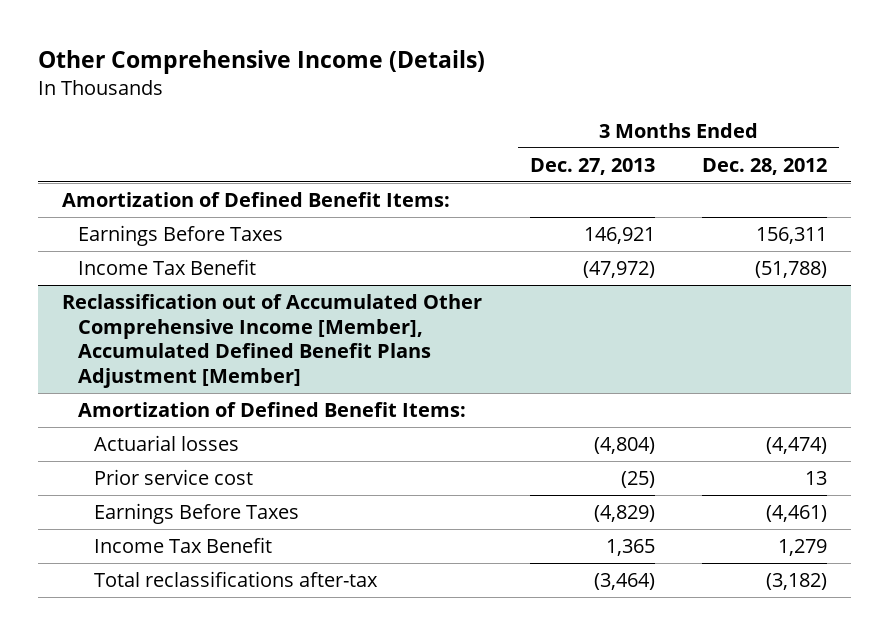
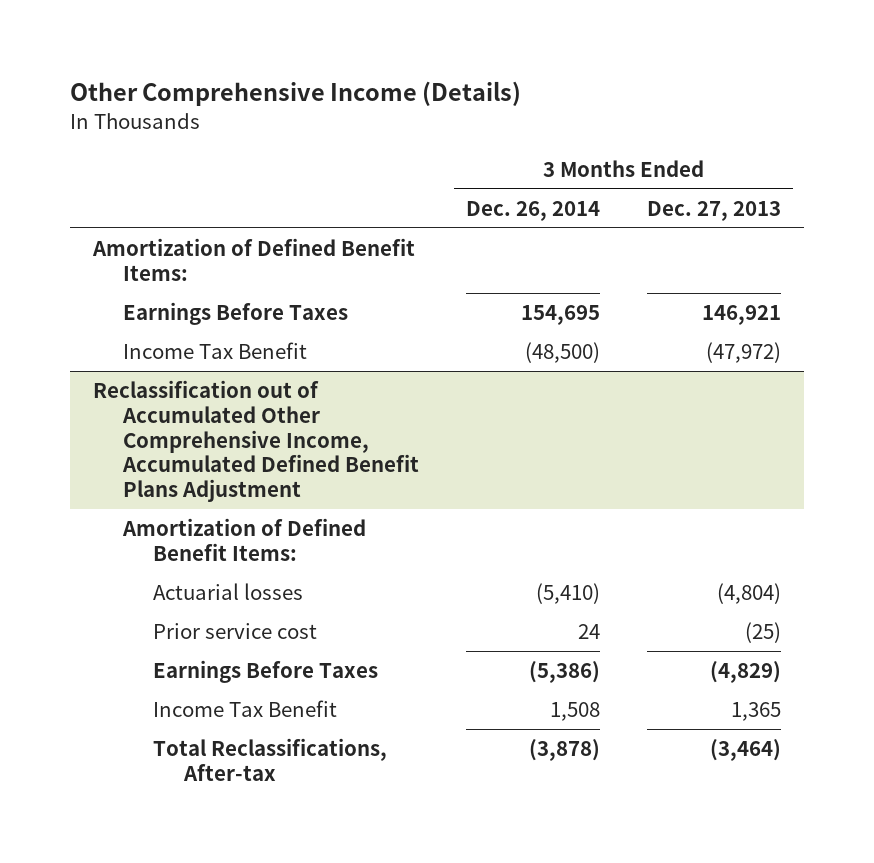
[702,157,828,175] Dec. 28, 2012 -> none
none -> [466,200,601,221] Dec. 26, 2014
[62,293,483,389] Reclassification out of Accumulated Other Comprehensive Income [Member], Accumulated Defined Benefit Plans Adjustment [Member] -> [93,380,420,502] Reclassification out of Accumulated Other Comprehensive Income, Accumulated Defined Benefit Plans Adjustment
[93,570,378,587] Total reclassifications after-tax -> [153,738,388,781] Total Reclassifications, After-tax

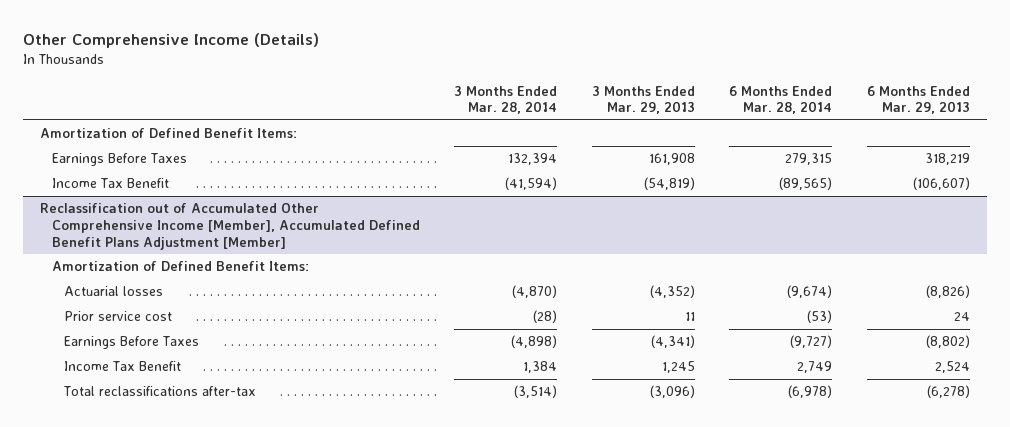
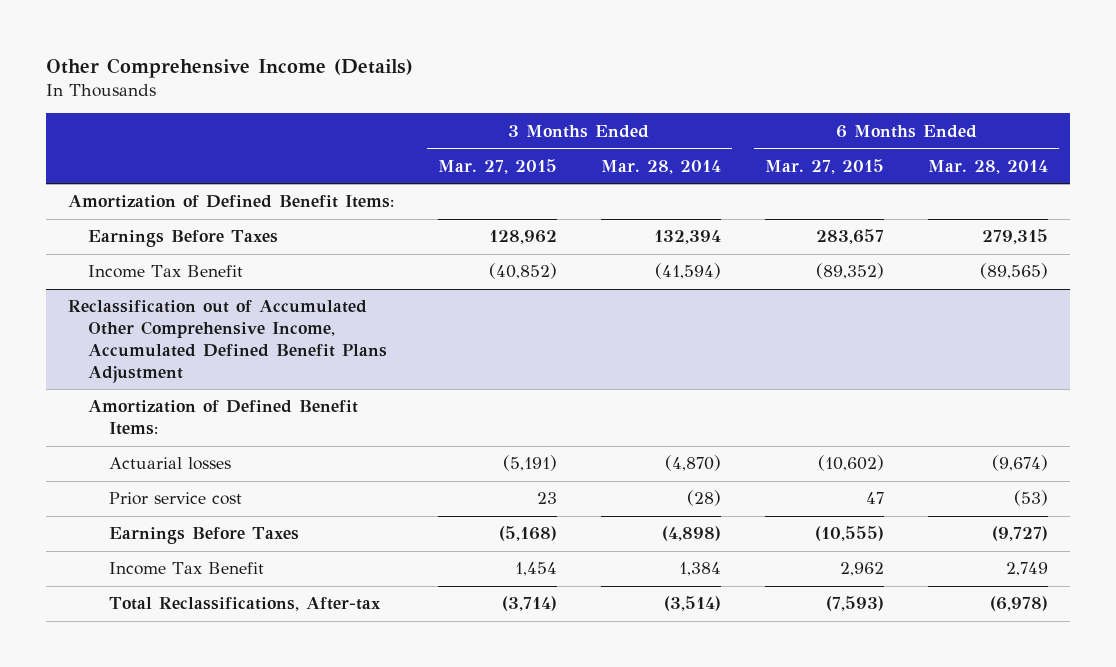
[591,85,695,115] 3 Months Ended Mar. 29, 2013 -> none
[866,85,970,115] 6 Months Ended Mar. 29, 2013 -> none
none -> [437,158,557,174] Mar. 27, 2015
none -> [765,158,885,174] Mar. 27, 2015
[40,203,421,250] Reclassification out of Accumulated Other Comprehensive Income [Member], Accumulated Defined Benefit Plans Adjustment [Member] -> [67,300,388,383] Reclassification out of Accumulated Other Comprehensive Income, Accumulated Defined Benefit Plans Adjustment
[63,386,257,397] Total reclassifications after-tax -> [108,597,381,612] Total Reclassifications, After-tax

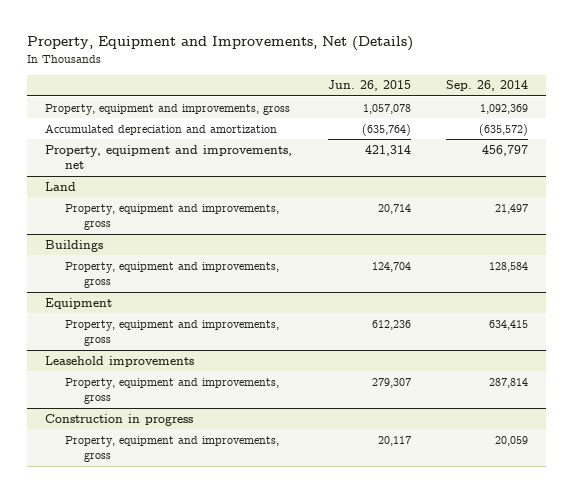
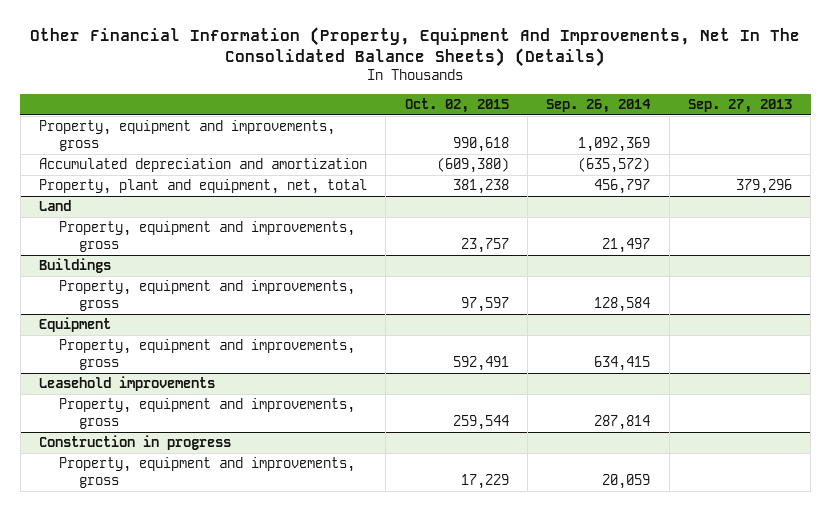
[27,36,414,52] Property, Equipment and Improvements, Net (Details) -> [30,27,801,67] Other Financial Information (Property, Equipment And Improvements, Net In The Consolidated Balance Sheets) (Details)
[327,80,411,92] Jun. 26, 2015 -> none
none -> [404,97,509,113] Oct. 02, 2015
none -> [687,98,792,113] Sep. 27, 2013
[45,144,293,170] Property, equipment and improvements, net -> [39,179,368,195] Property, plant and equipment, net, total

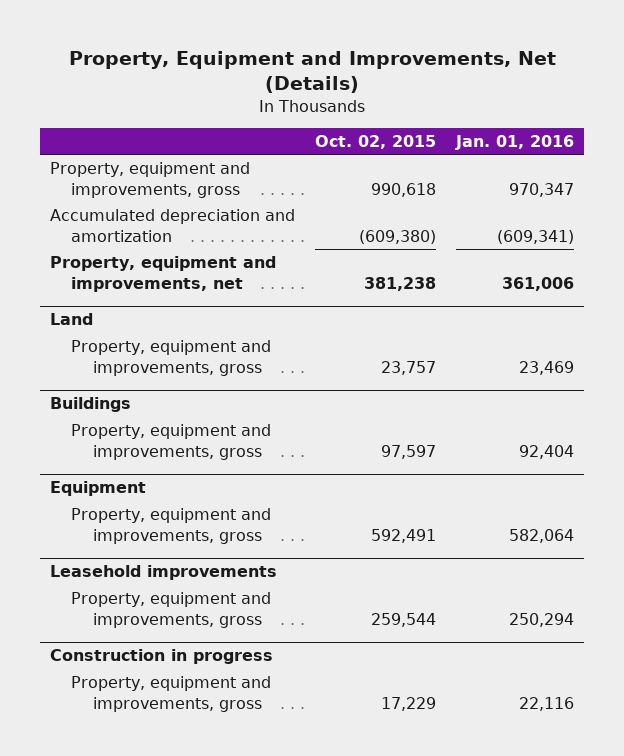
[30,27,801,67] Other Financial Information (Property, Equipment And Improvements, Net In The Consolidated Balance Sheets) (Details) -> [68,51,556,94] Property, Equipment and Improvements, Net (Details)
[546,98,652,113] Sep. 26, 2014 -> none
[687,98,792,113] Sep. 27, 2013 -> none
none -> [454,135,574,151] Jan. 01, 2016
[39,179,368,195] Property, plant and equipment, net, total -> [49,255,276,292] Property, equipment and improvements, net

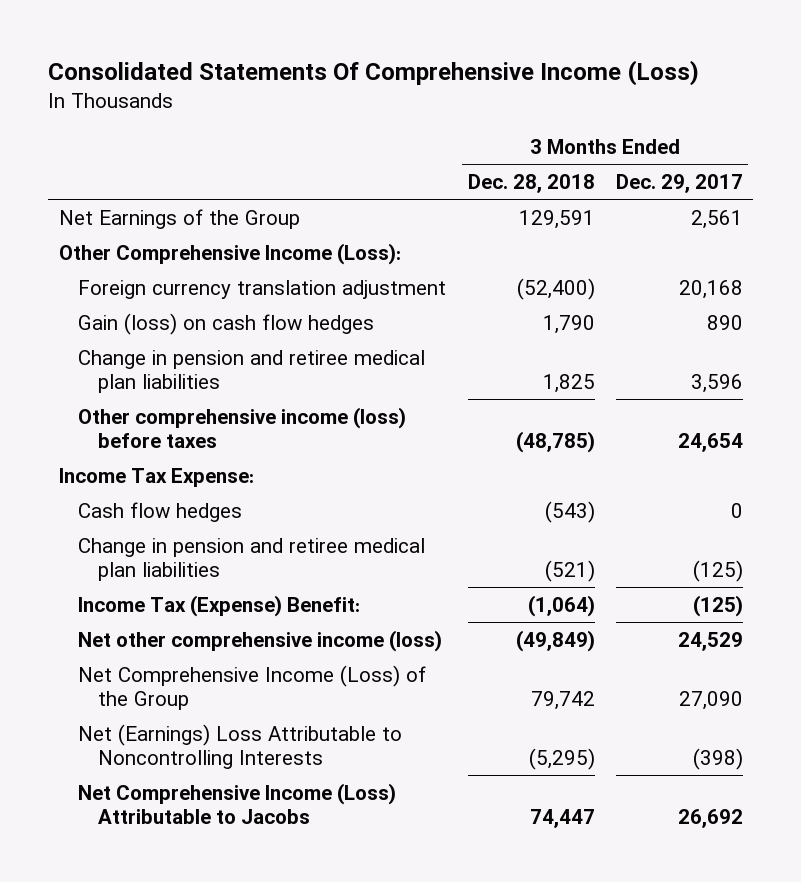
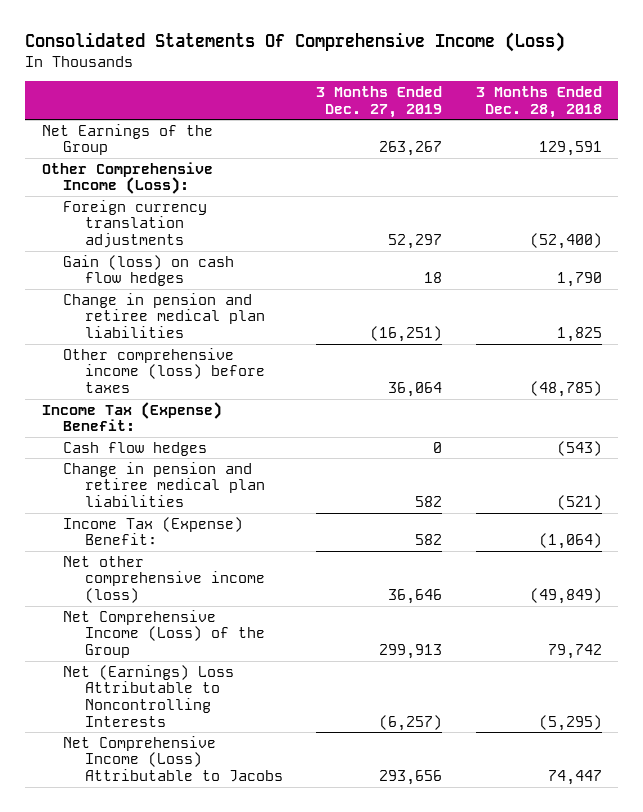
[615,173,743,193] Dec. 29, 2017 -> none
none -> [316,85,443,118] 3 Months Ended Dec. 27, 2019
[78,279,447,299] Foreign currency translation adjustment -> [63,199,208,249] Foreign currency translation adjustments
[58,467,254,487] Income Tax Expense: -> [41,401,222,432] Income Tax (Expense) Benefit:

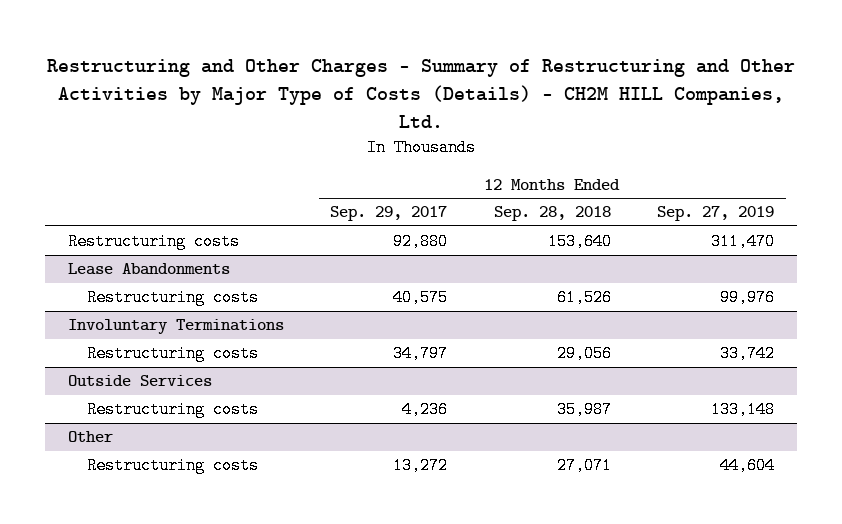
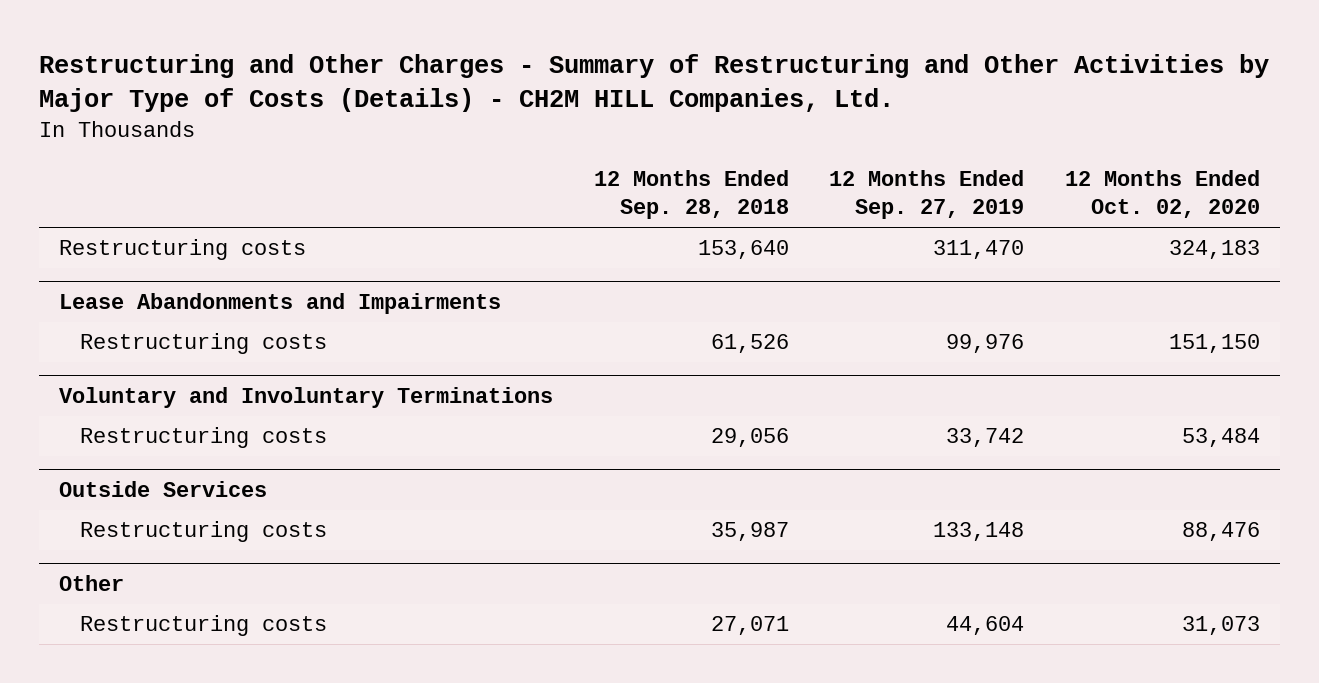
[330,206,448,222] Sep. 29, 2017 -> none
none -> [1064,170,1260,219] 12 Months Ended Oct. 02, 2020
[67,263,230,276] Lease Abandonments -> [59,293,502,315] Lease Abandonments and Impairments
[67,319,284,335] Involuntary Terminations -> [59,387,554,409] Voluntary and Involuntary Terminations

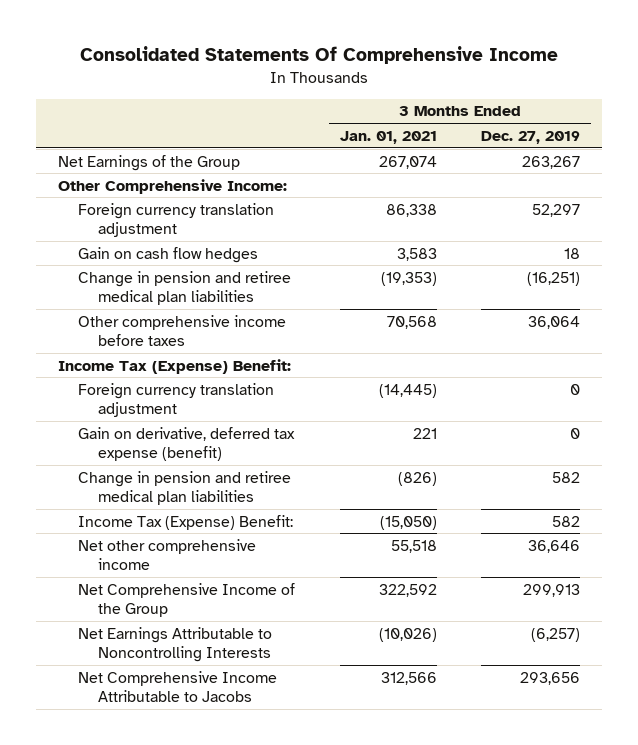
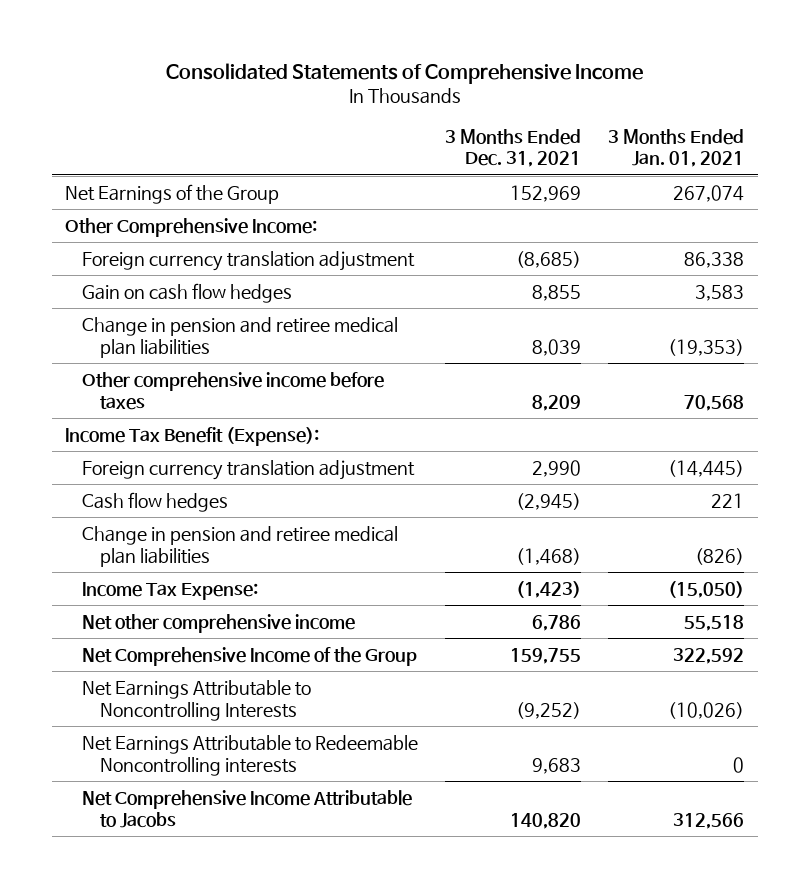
[80,45,559,64] Consolidated Statements Of Comprehensive Income -> [165,62,643,84] Consolidated Statements of Comprehensive Income
[481,130,581,144] Dec. 27, 2019 -> none
none -> [445,128,582,168] 3 Months Ended Dec. 31, 2021
[58,358,292,374] Income Tax (Expense) Benefit: -> [65,426,320,446] Income Tax Benefit (Expense):
[78,426,296,462] Gain on derivative, deferred tax expense (benefit) -> [82,491,229,512] Cash flow hedges
[78,514,294,530] Income Tax (Expense) Benefit: -> [82,581,259,600] Income Tax Expense:
none -> [82,734,419,776] Net Earnings Attributable to Redeemable Noncontrolling interests

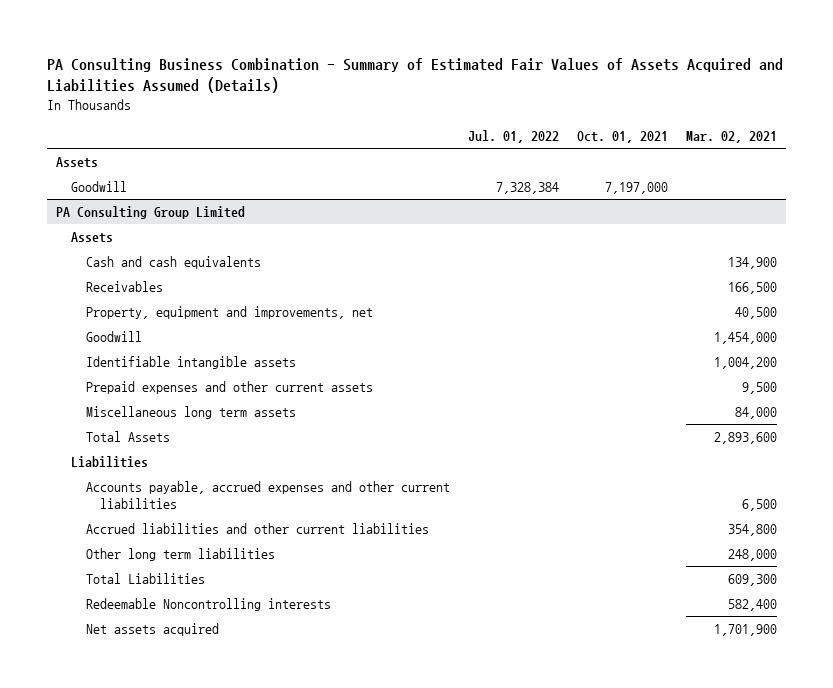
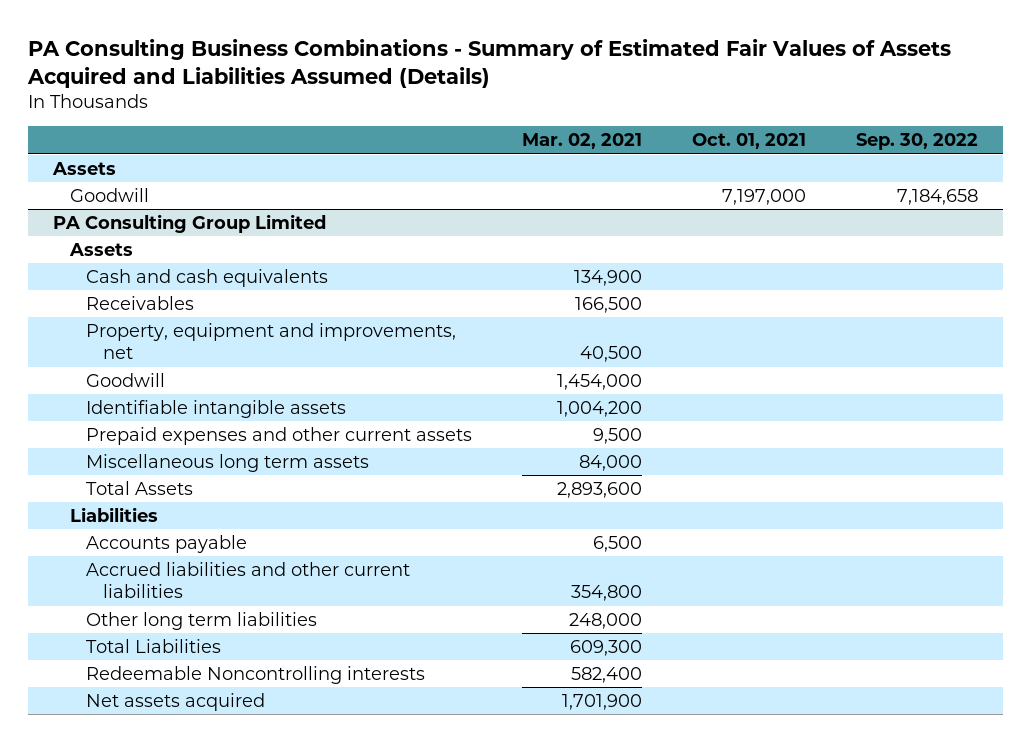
[47,57,784,94] PA Consulting Business Combination - Summary of Estimated Fair Values of Assets Acquired and Liabilities Assumed (Details) -> [26,38,951,88] PA Consulting Business Combinations - Summary of Estimated Fair Values of Assets Acquired and Liabilities Assumed (Details)
[467,130,559,144] Jul. 01, 2022 -> none
none -> [855,133,978,151] Sep. 30, 2022
[85,480,450,510] Accounts payable, accrued expenses and other current liabilities -> [86,534,248,553] Accounts payable

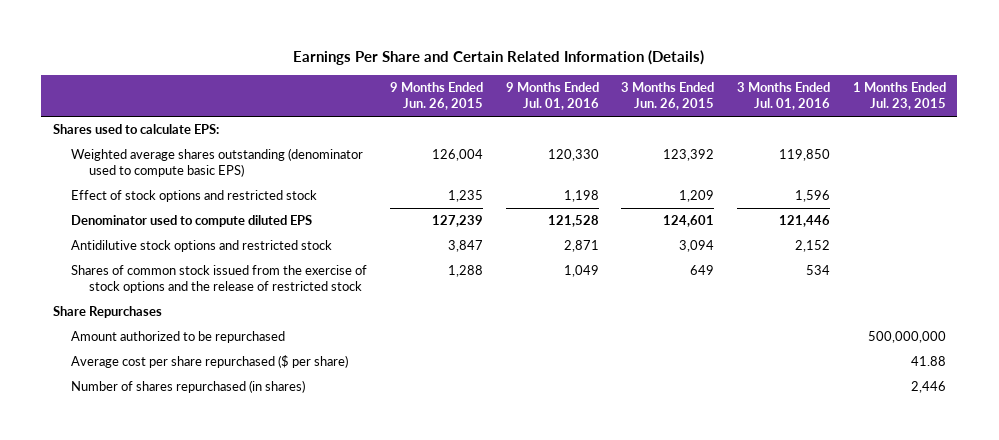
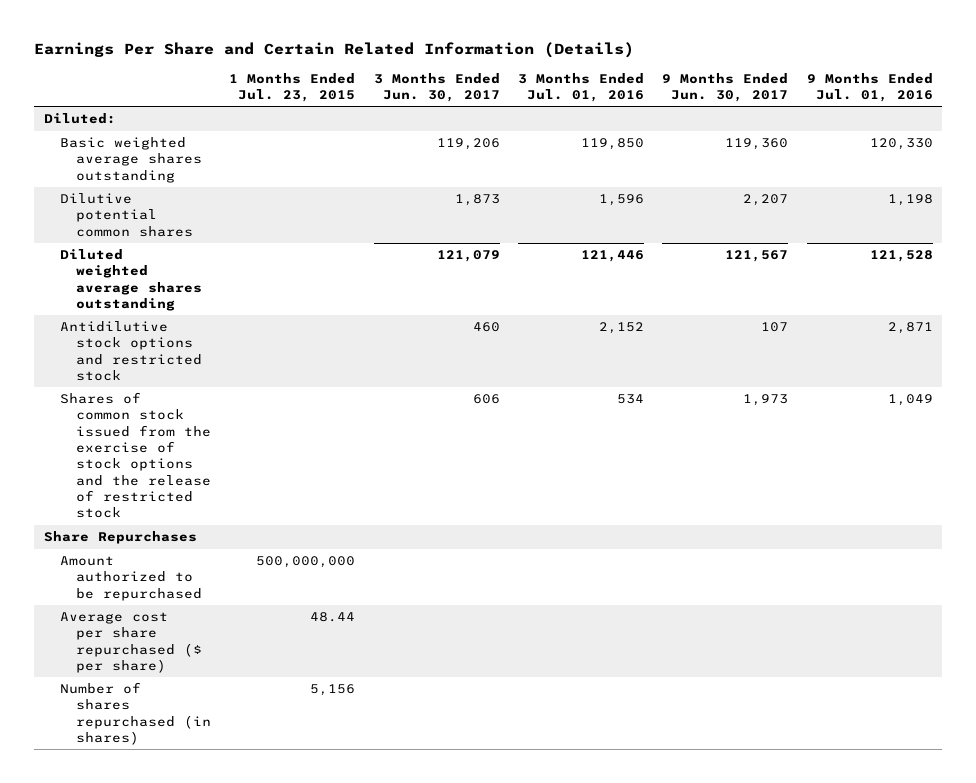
[389,82,483,111] 9 Months Ended Jun. 26, 2015 -> none
[621,82,715,111] 3 Months Ended Jun. 26, 2015 -> none
none -> [373,72,500,103] 3 Months Ended Jun. 30, 2017
none -> [662,72,789,103] 9 Months Ended Jun. 30, 2017
[52,124,219,135] Shares used to calculate EPS: -> none
none -> [43,113,116,125] Diluted:
[70,148,363,178] Weighted average shares outstanding (denominator used to compute basic EPS) -> [59,137,203,183] Basic weighted average shares outstanding
[70,190,317,203] Effect of stock options and restricted stock -> [59,193,194,237] Dilutive potential common shares
[70,215,312,228] Denominator used to compute diluted EPS -> [59,249,203,312] Diluted weighted average shares outstanding
[911,356,947,367] 41.88 -> [310,612,356,623] 48.44
[911,381,947,394] 2,446 -> [310,684,356,697] 5,156

